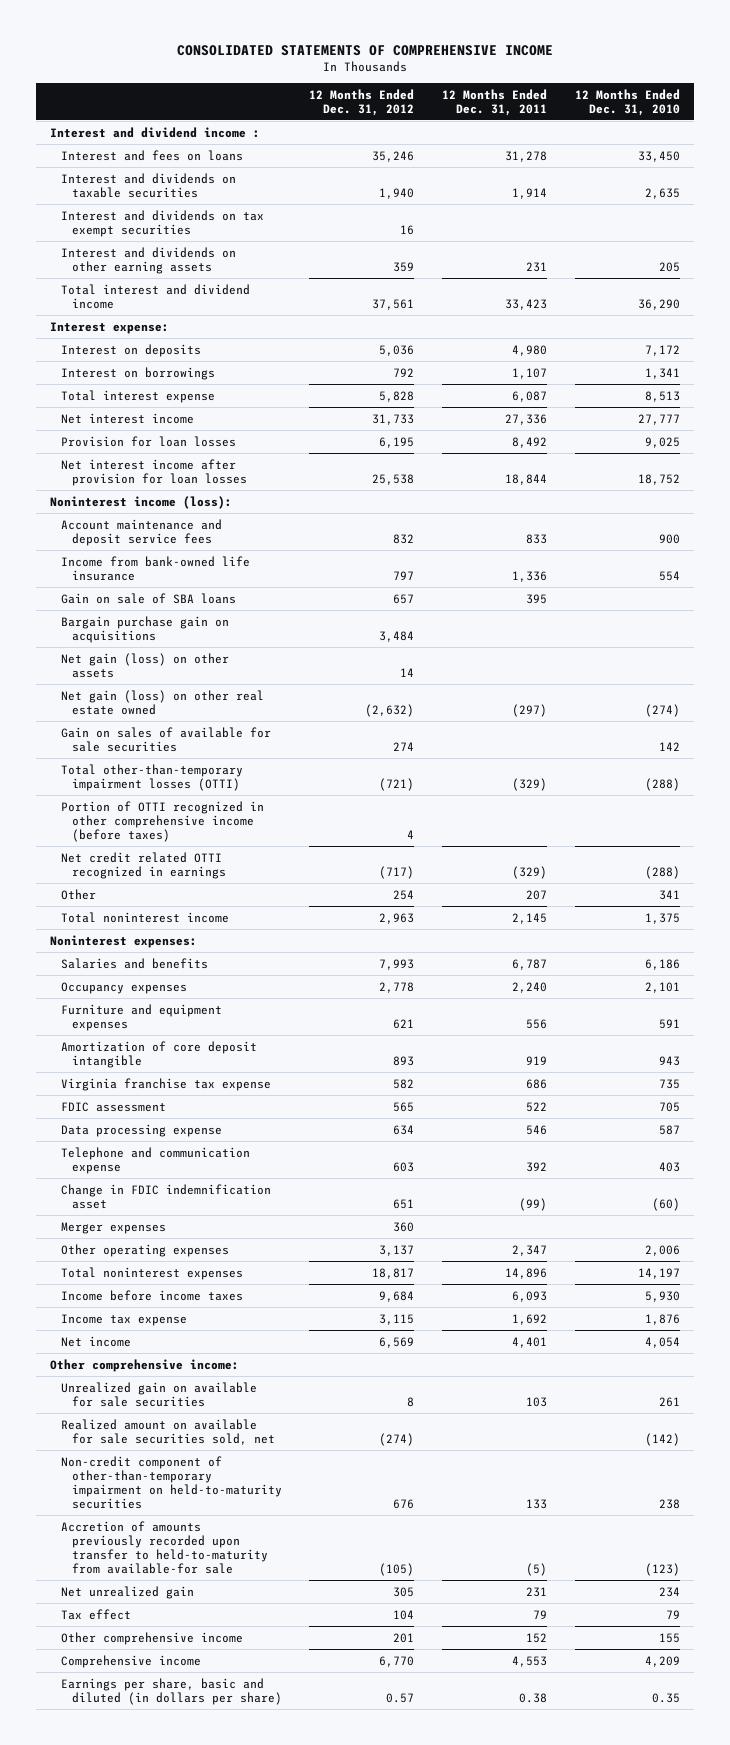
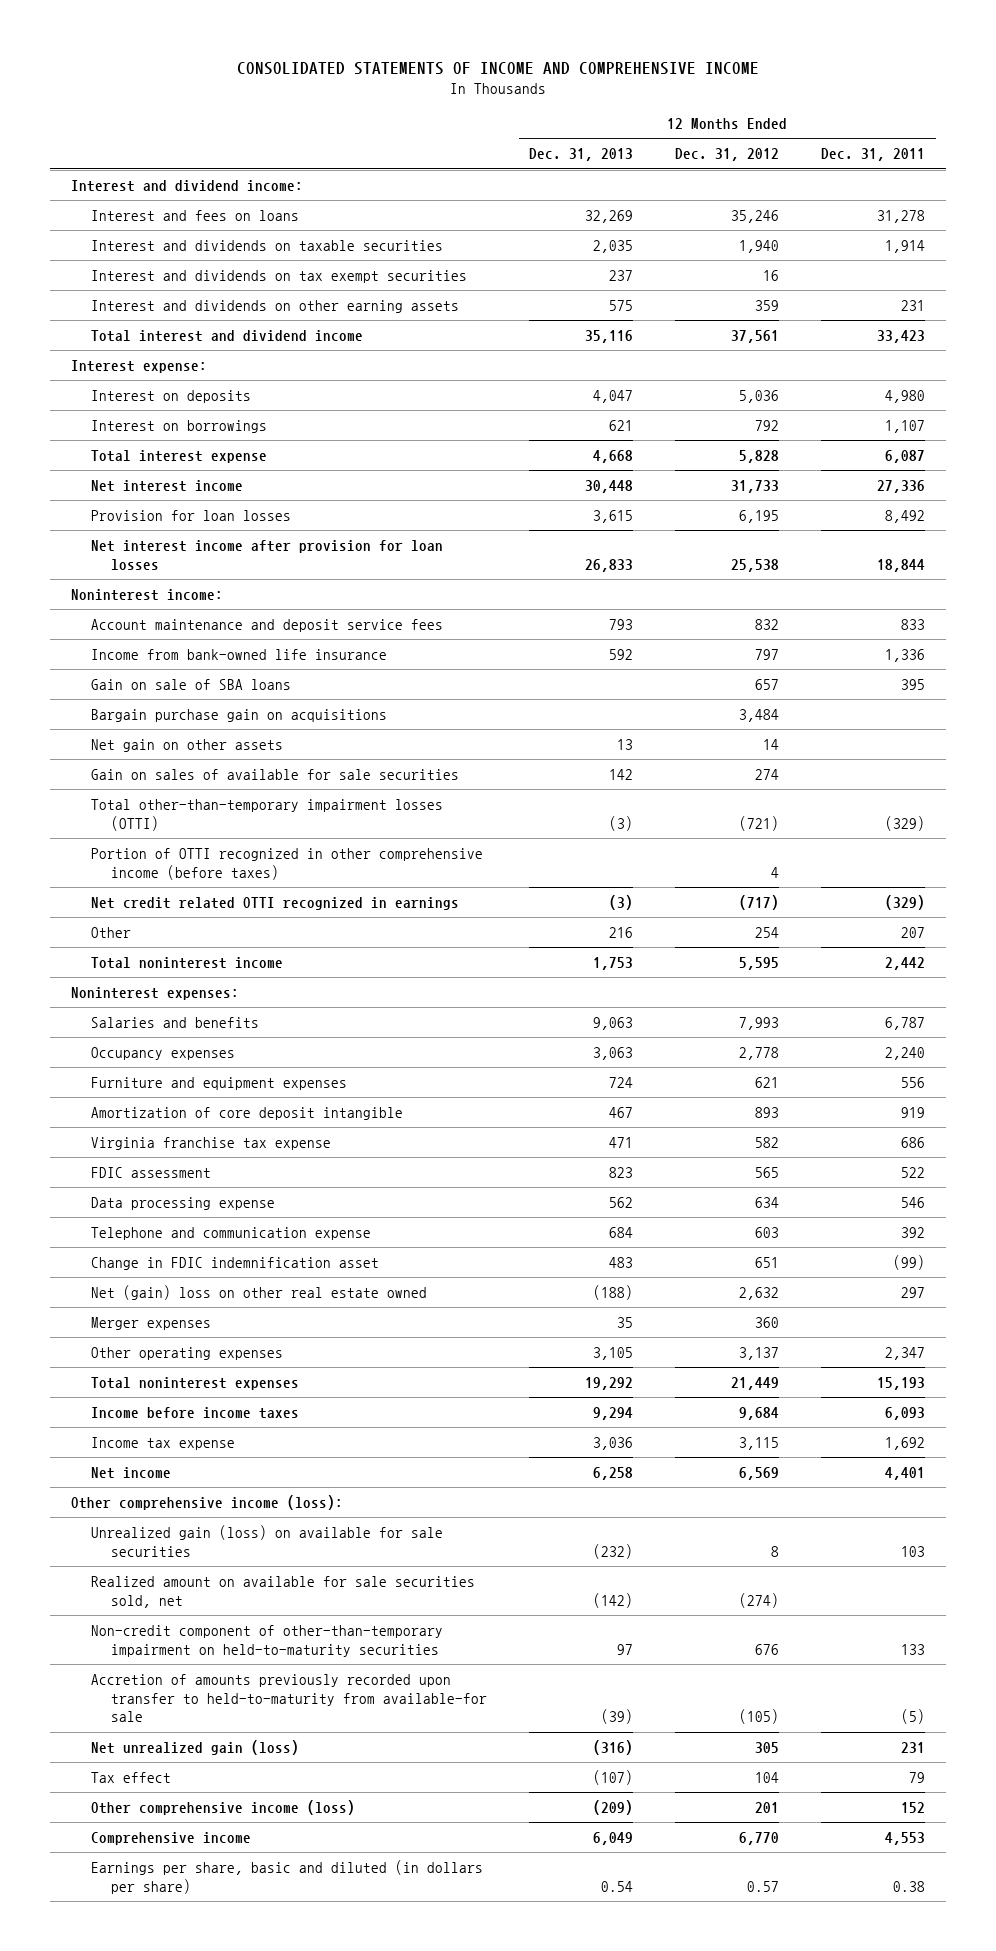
[176,44,553,56] CONSOLIDATED STATEMENTS OF COMPREHENSIVE INCOME -> [236,61,759,75] CONSOLIDATED STATEMENTS OF INCOME AND COMPREHENSIVE INCOME
[574,88,680,116] 12 Months Ended Dec. 31, 2010 -> none
none -> [529,148,634,162] Dec. 31, 2013
[49,126,260,138] Interest and dividend income : -> [70,179,303,192] Interest and dividend income:
[49,495,232,509] Noninterest income (loss): -> [70,588,223,601] Noninterest income:
[60,689,264,715] Net gain (loss) on other real estate owned -> none
[60,652,229,678] Net gain (loss) on other assets -> [90,738,283,752] Net gain on other assets
[379,912,415,924] 2,963 -> [739,956,780,970] 5,595
[512,912,548,924] 2,145 -> [885,956,926,970] 2,442
none -> [90,1284,427,1300] Net (gain) loss on other real estate owned
[372,1267,415,1279] 18,817 -> [731,1376,780,1390] 21,449
[505,1267,548,1279] 14,896 -> [877,1376,926,1390] 15,193
[49,1358,239,1372] Other comprehensive income: -> [70,1494,343,1510] Other comprehensive income (loss):
[60,1381,257,1407] Unrealized gain on available for sale securities -> [90,1524,443,1557] Unrealized gain (loss) on available for sale securities
[60,1585,194,1599] Net unrealized gain -> [90,1739,299,1755] Net unrealized gain (loss)
[60,1631,243,1645] Other comprehensive income -> [90,1799,355,1815] Other comprehensive income (loss)

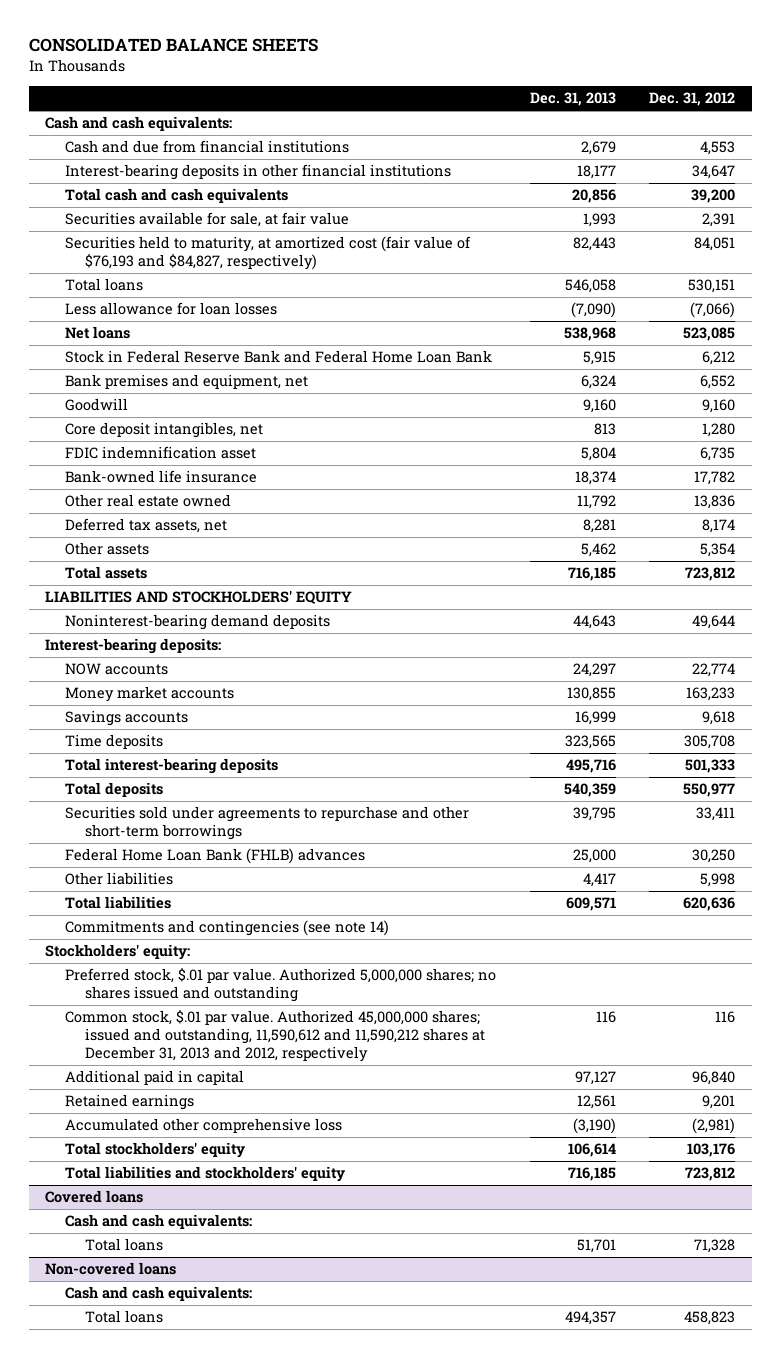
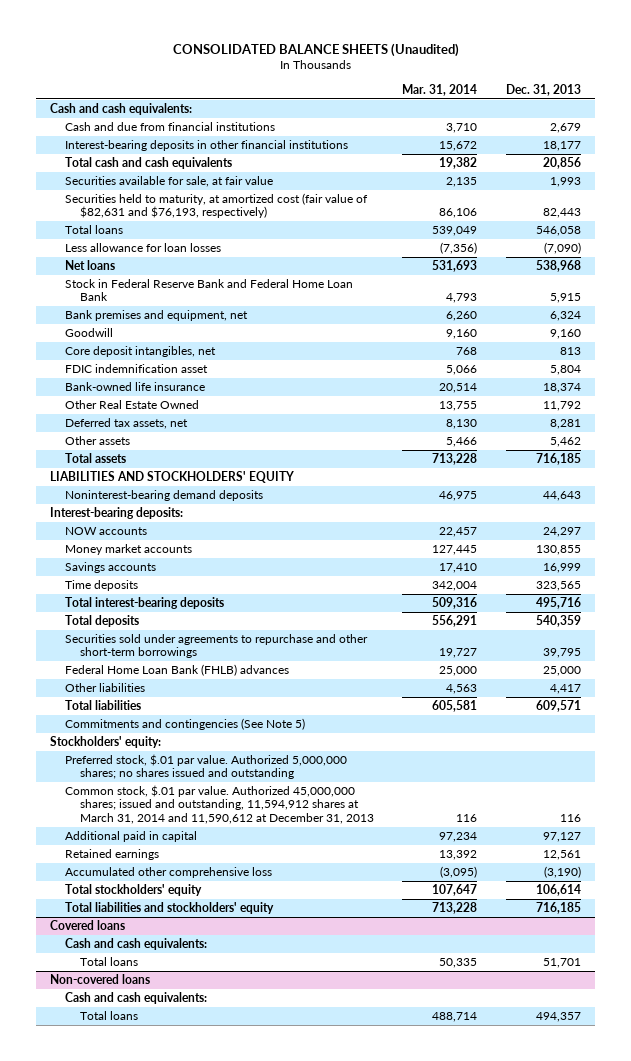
[28,38,318,53] CONSOLIDATED BALANCE SHEETS -> [172,42,459,57] CONSOLIDATED BALANCE SHEETS (Unaudited)
[648,92,735,107] Dec. 31, 2012 -> none
none -> [402,83,478,96] Mar. 31, 2014
[65,236,472,271] Securities held to maturity, at amortized cost (fair value of $76,193 and $84,827, respectively) -> [65,193,369,219] Securities held to maturity, at amortized cost (fair value of $82,631 and $76,193, respectively)
[65,494,232,508] Other real estate owned -> [65,400,200,410] Other Real Estate Owned
[65,920,390,937] Commitments and contingencies (see note 14) -> [65,718,306,731] Commitments and contingencies (See Note 5)
[65,1010,486,1063] Common stock, $.01 par value. Authorized 45,000,000 shares; issued and outstanding, 11,590,612 and 11,590,212 shares at December 31, 2013 and 2012, respectively -> [65,785,374,824] Common stock, $.01 par value. Authorized 45,000,000 shares; issued and outstanding, 11,594,912 shares at March 31, 2014 and 11,590,612 at December 31, 2013

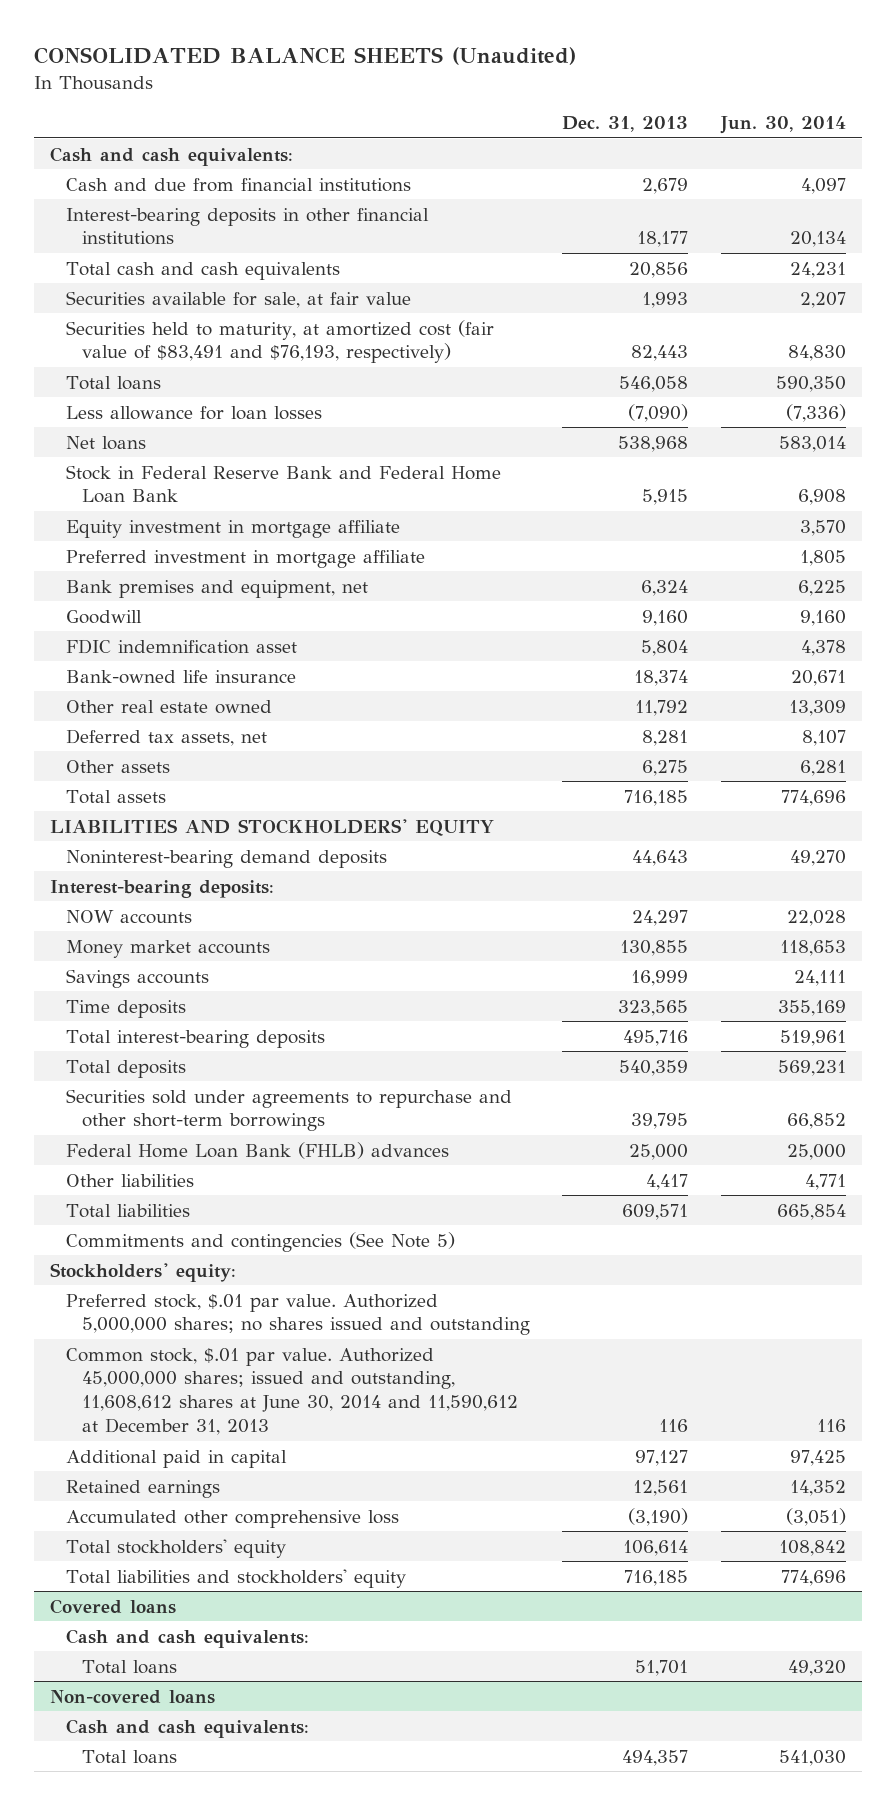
[402,83,478,96] Mar. 31, 2014 -> none
none -> [720,116,847,135] Jun. 30, 2014
[65,193,369,219] Securities held to maturity, at amortized cost (fair value of $82,631 and $76,193, respectively) -> [65,319,494,364] Securities held to maturity, at amortized cost (fair value of $83,491 and $76,193, respectively)
none -> [65,519,400,538] Equity investment in mortgage affiliate
none -> [65,549,425,568] Preferred investment in mortgage affiliate
[65,346,217,358] Core deposit intangibles, net -> none
[65,400,200,410] Other Real Estate Owned -> [65,699,272,714] Other real estate owned
[549,437,581,448] 5,462 -> [642,759,689,776] 6,275
[65,785,374,824] Common stock, $.01 par value. Authorized 45,000,000 shares; issued and outstanding, 11,594,912 shares at March 31, 2014 and 11,590,612 at December 31, 2013 -> [65,1347,518,1436] Common stock, $.01 par value. Authorized 45,000,000 shares; issued and outstanding, 11,608,612 shares at June 30, 2014 and 11,590,612 at December 31, 2013

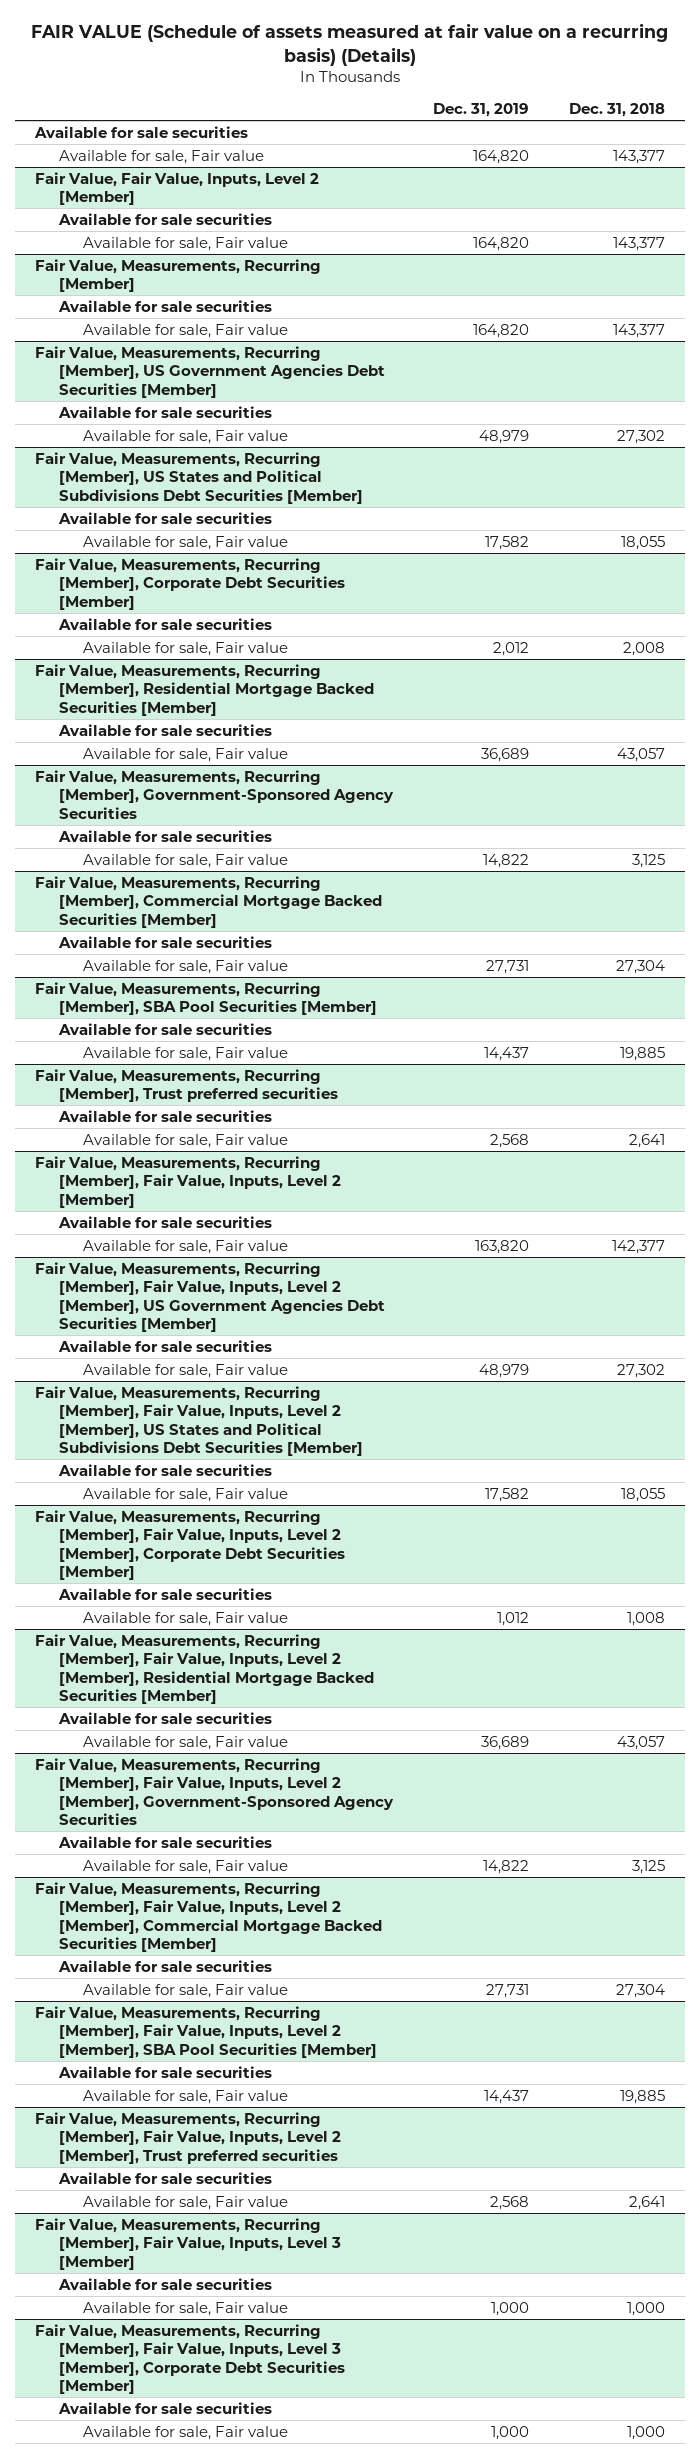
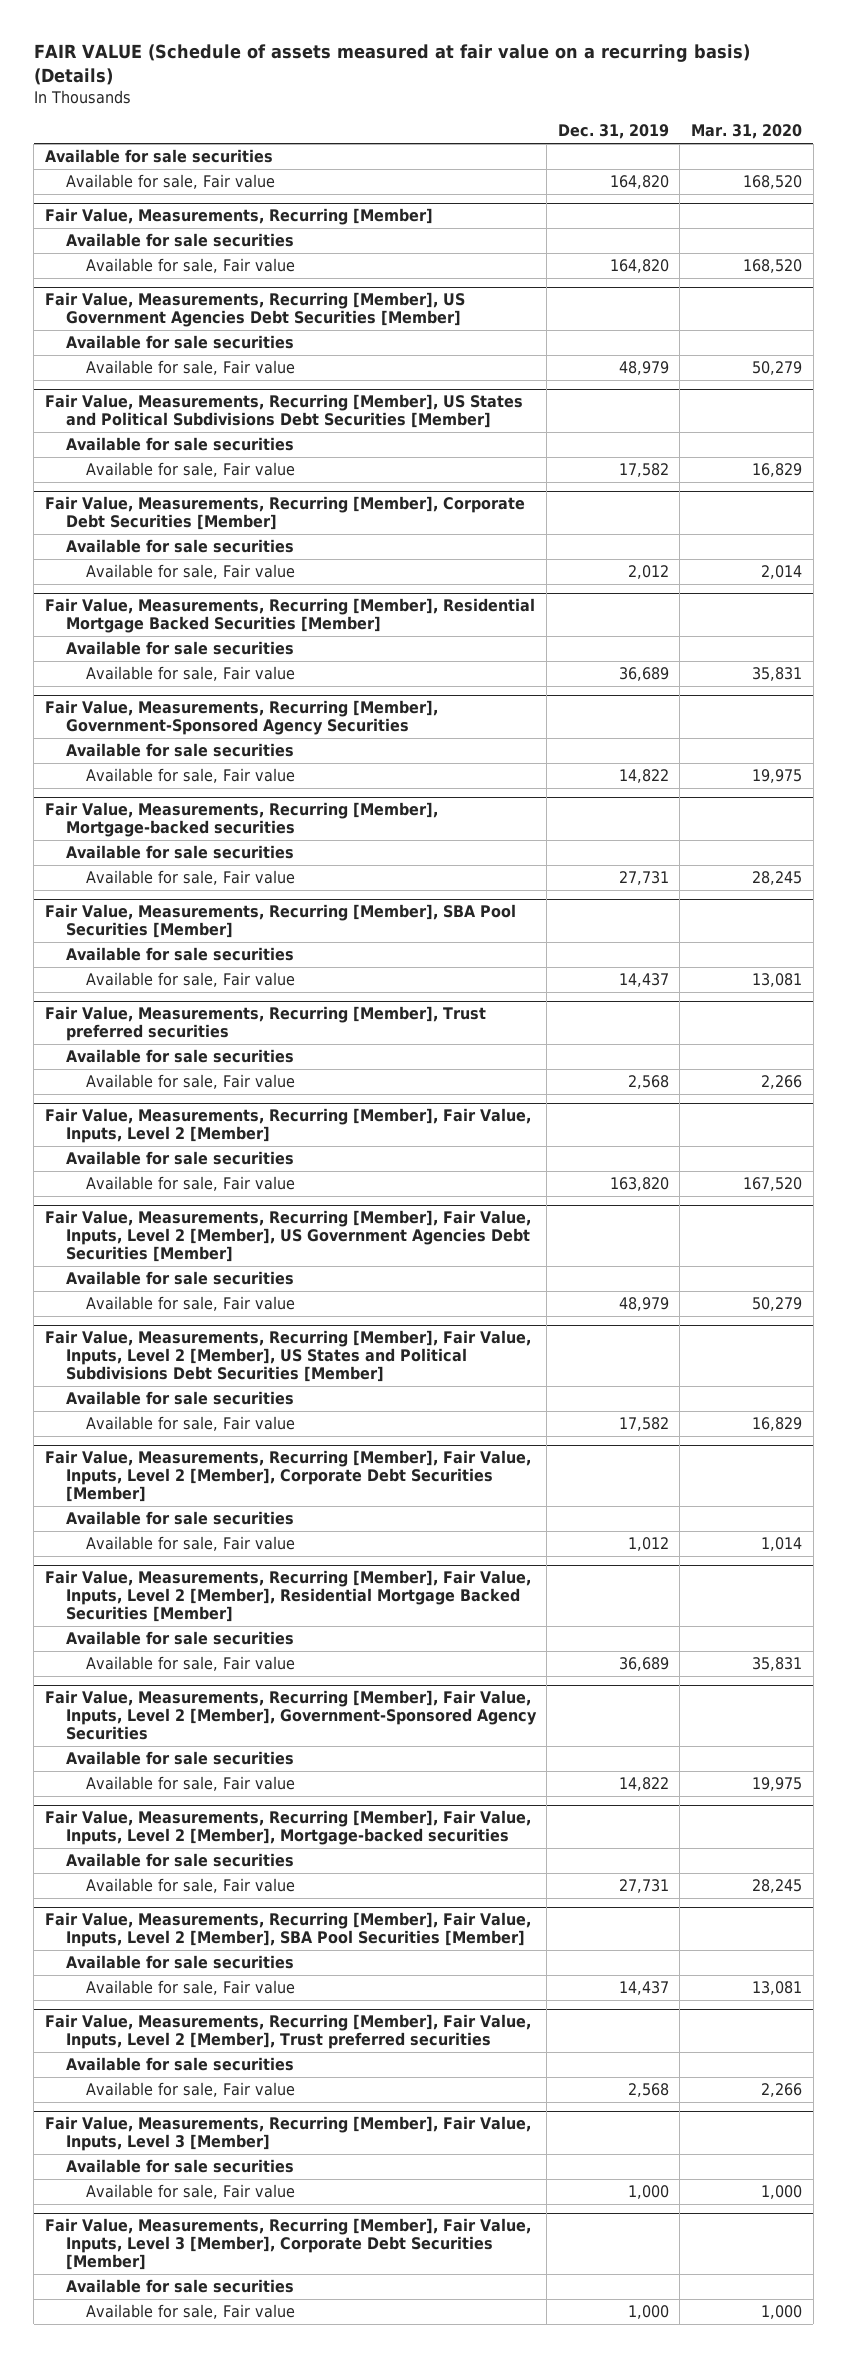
[569,103,666,118] Dec. 31, 2018 -> none
none -> [690,124,802,140] Mar. 31, 2020
[34,171,319,206] Fair Value, Fair Value, Inputs, Level 2 [Member] -> none
[57,212,272,225] Available for sale securities -> none
[82,236,288,251] Available for sale, Fair value -> none
[34,875,382,928] Fair Value, Measurements, Recurring [Member], Commercial Mortgage Backed Securities [Member] -> [44,802,438,838] Fair Value, Measurements, Recurring [Member], Mortgage-backed securities
[34,1881,382,1953] Fair Value, Measurements, Recurring [Member], Fair Value, Inputs, Level 2 [Member], Commercial Mortgage Backed Securities [Member] -> [44,1810,531,1846] Fair Value, Measurements, Recurring [Member], Fair Value, Inputs, Level 2 [Member], Mortgage-backed securities

